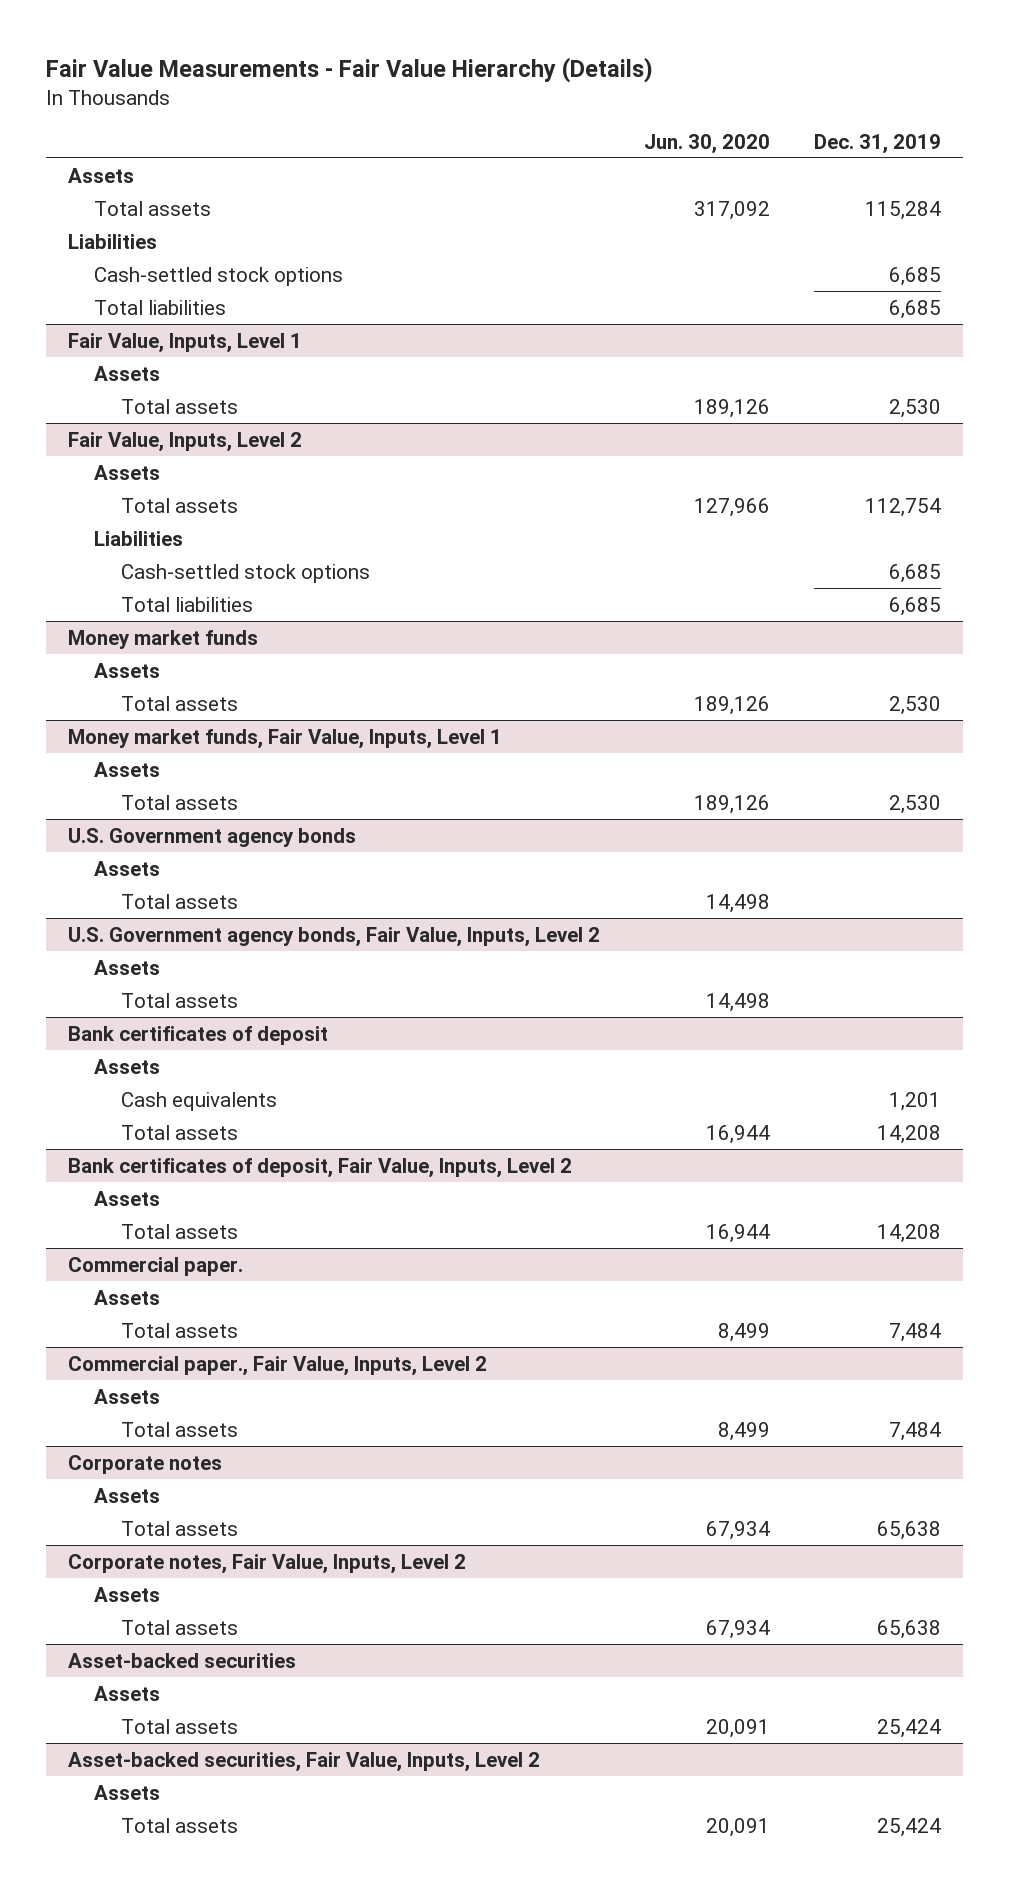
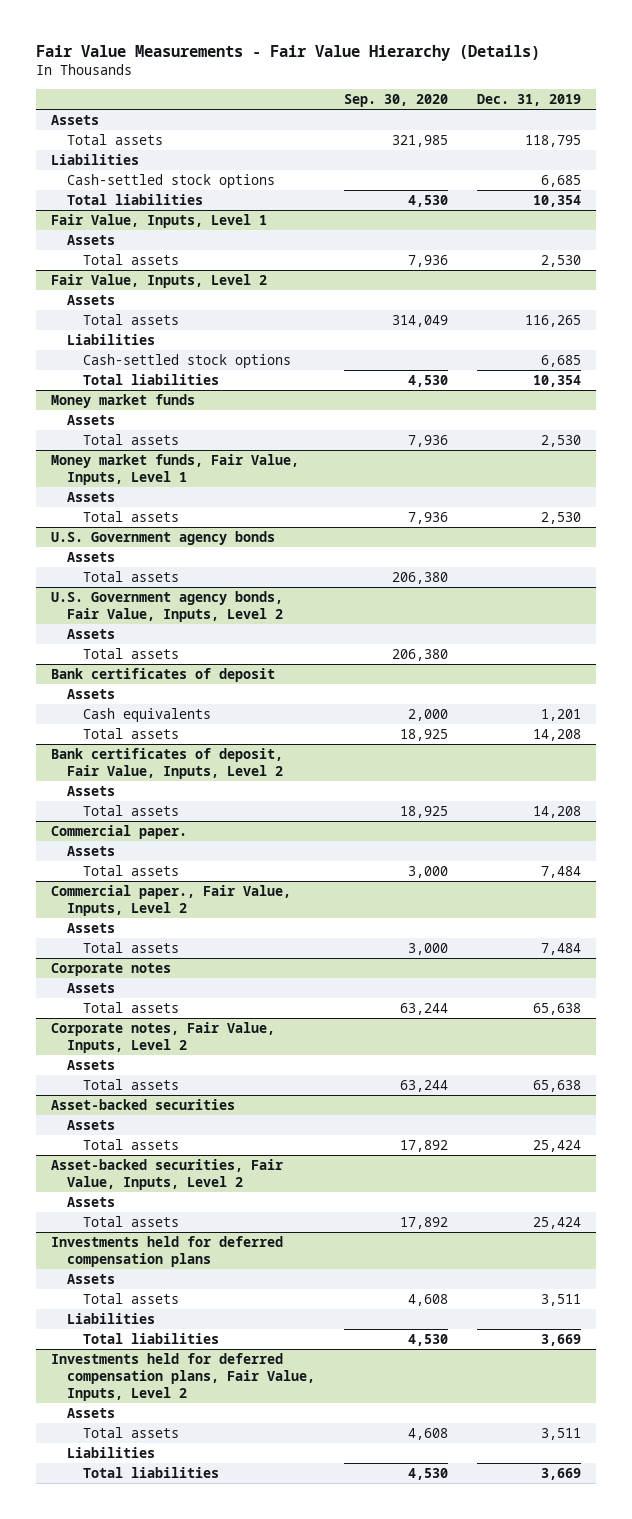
[644,133,771,154] Jun. 30, 2020 -> none
none -> [344,93,449,107] Sep. 30, 2020
[865,200,942,220] 115,284 -> [525,135,582,148] 118,795
[889,299,942,319] 6,685 -> [533,195,582,208] 10,354
[865,497,942,517] 112,754 -> [525,315,582,328] 116,265
[889,596,942,616] 6,685 -> [533,375,582,388] 10,354
none -> [50,1236,283,1267] Investments held for deferred compensation plans
none -> [66,1274,115,1285] Assets
none -> [82,1293,179,1305] Total assets
none -> [66,1313,155,1325] Liabilities
none -> [82,1333,219,1345] Total liabilities
none -> [50,1353,315,1401] Investments held for deferred compensation plans, Fair Value, Inputs, Level 2
none -> [66,1408,115,1419] Assets
none -> [82,1427,179,1439] Total assets
none -> [66,1447,155,1459] Liabilities
none -> [82,1467,219,1479] Total liabilities

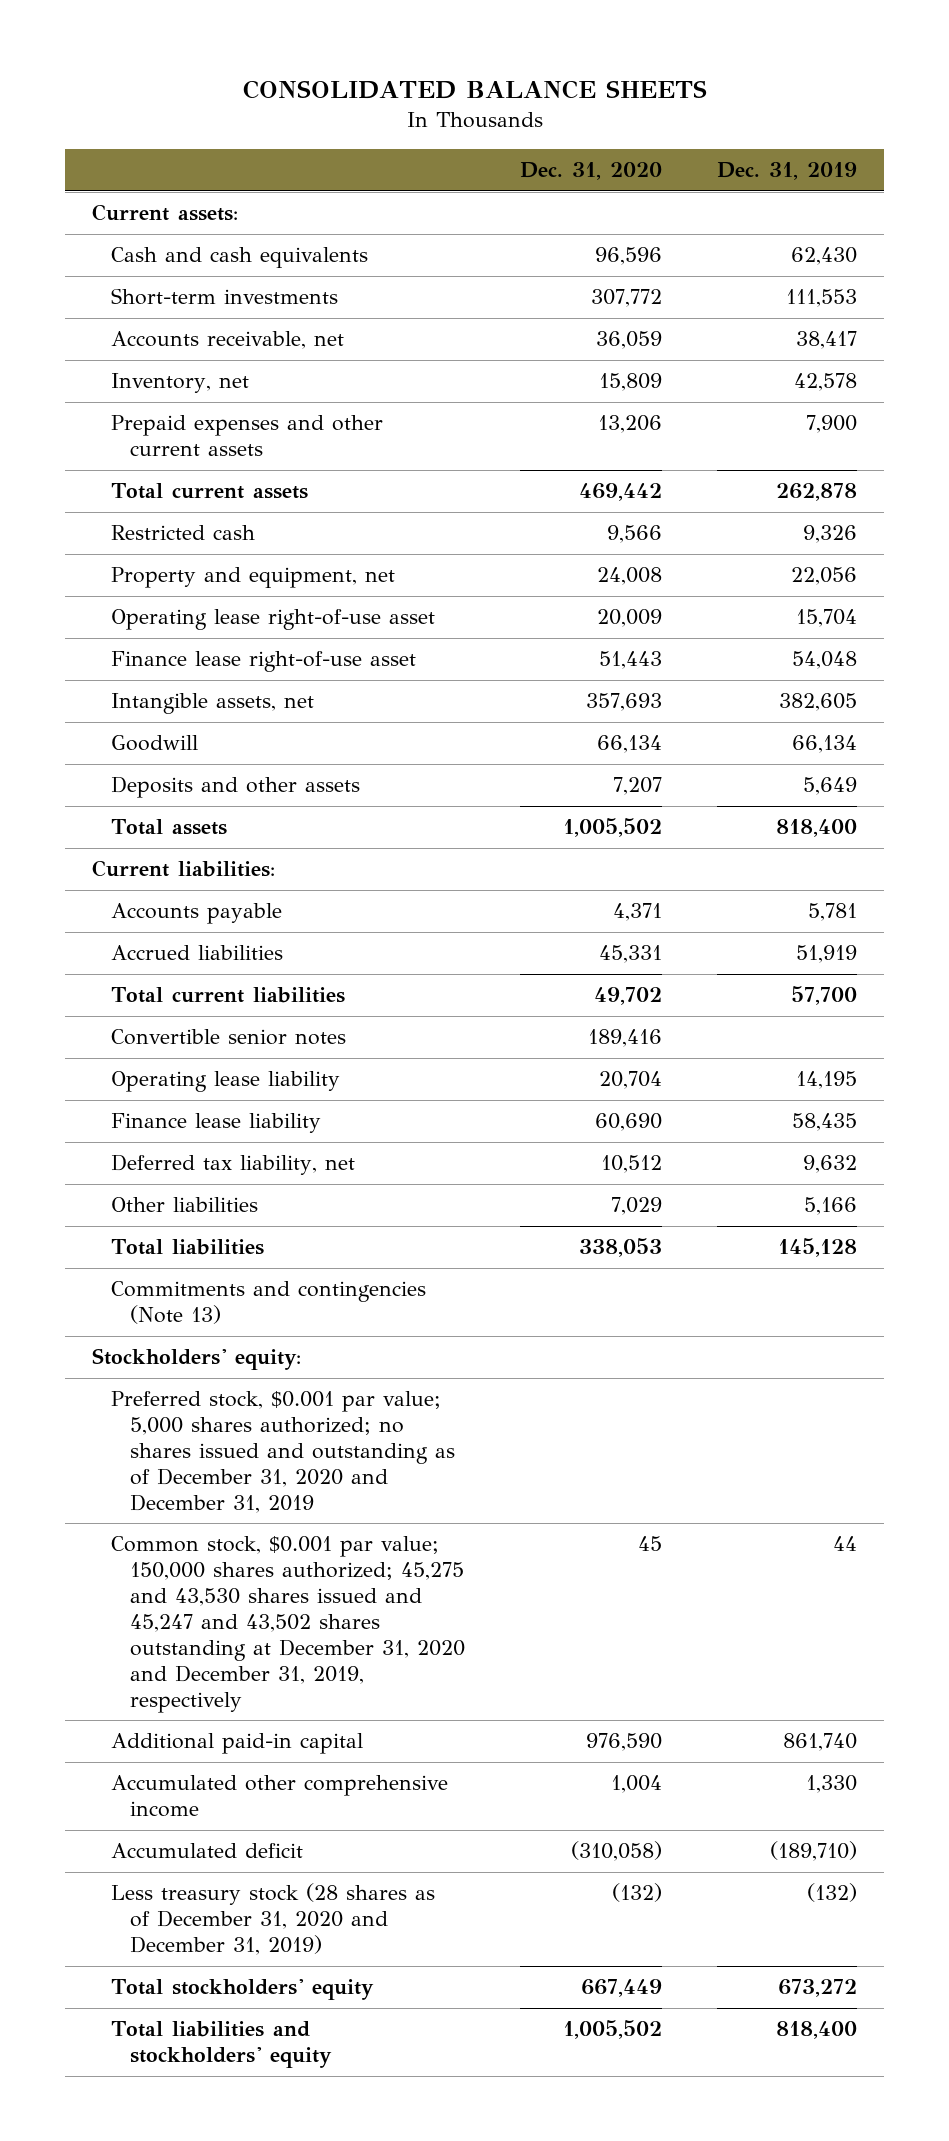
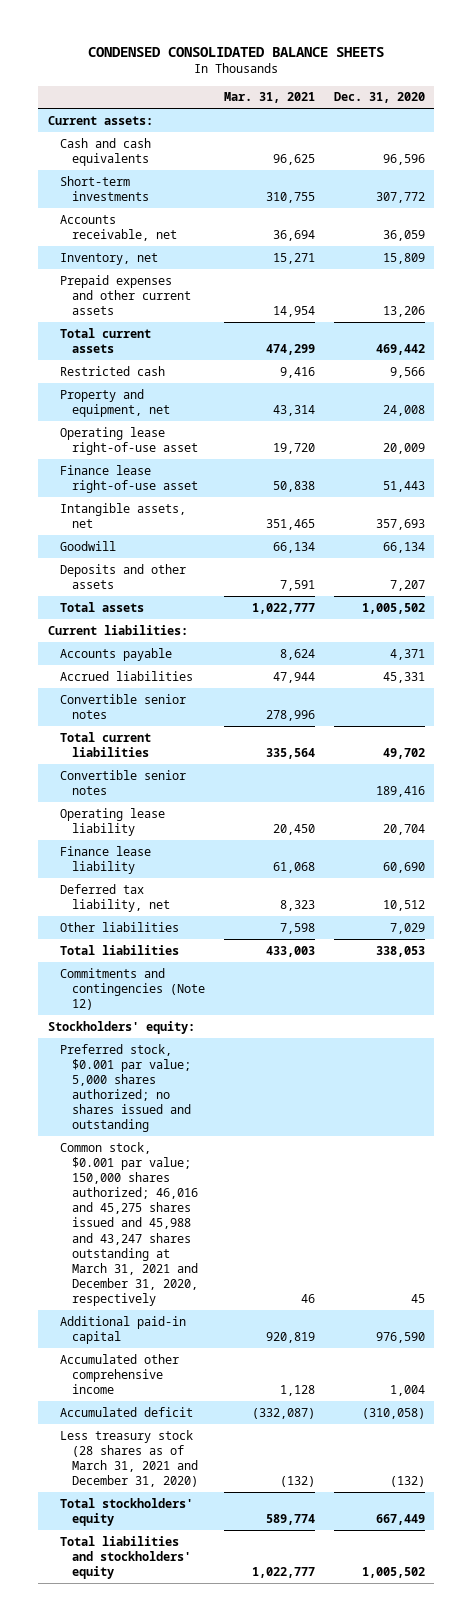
[242,80,707,100] CONSOLIDATED BALANCE SHEETS -> [88,46,385,57] CONDENSED CONSOLIDATED BALANCE SHEETS
[717,162,858,181] Dec. 31, 2019 -> none
none -> [223,92,315,104] Mar. 31, 2021
none -> [59,693,186,719] Convertible senior notes
[111,1281,427,1325] Commitments and contingencies (Note 13) -> [59,967,205,1011] Commitments and contingencies (Note 12)
[111,1391,456,1513] Preferred stock, $0.001 par value; 5,000 shares authorized; no shares issued and outstanding as of December 31, 2020 and December 31, 2019 -> [59,1043,191,1133] Preferred stock, $0.001 par value; 5,000 shares authorized; no shares issued and outstanding
[111,1536,466,1713] Common stock, $0.001 par value; 150,000 shares authorized; 45,275 and 43,530 shares issued and 45,247 and 43,502 shares outstanding at December 31, 2020 and December 31, 2019, respectively -> [59,1141,198,1307] Common stock, $0.001 par value; 150,000 shares authorized; 46,016 and 45,275 shares issued and 45,988 and 43,247 shares outstanding at March 31, 2021 and December 31, 2020, respectively
[111,1883,436,1956] Less treasury stock (28 shares as of December 31, 2020 and December 31, 2019) -> [59,1429,198,1488] Less treasury stock (28 shares as of March 31, 2021 and December 31, 2020)

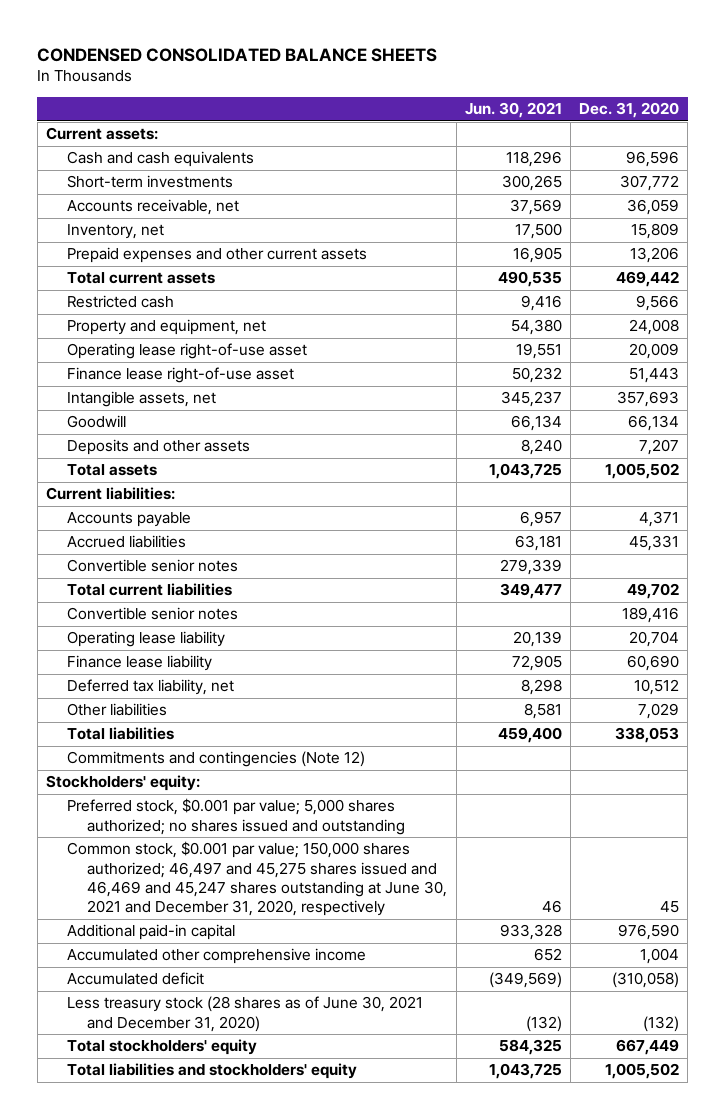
[223,92,315,104] Mar. 31, 2021 -> none
none -> [464,102,562,119] Jun. 30, 2021
[59,1141,198,1307] Common stock, $0.001 par value; 150,000 shares authorized; 46,016 and 45,275 shares issued and 45,988 and 43,247 shares outstanding at March 31, 2021 and December 31, 2020, respectively -> [66,841,448,916] Common stock, $0.001 par value; 150,000 shares authorized; 46,497 and 45,275 shares issued and 46,469 and 45,247 shares outstanding at June 30, 2021 and December 31, 2020, respectively
[59,1429,198,1488] Less treasury stock (28 shares as of March 31, 2021 and December 31, 2020) -> [66,996,423,1032] Less treasury stock (28 shares as of June 30, 2021 and December 31, 2020)

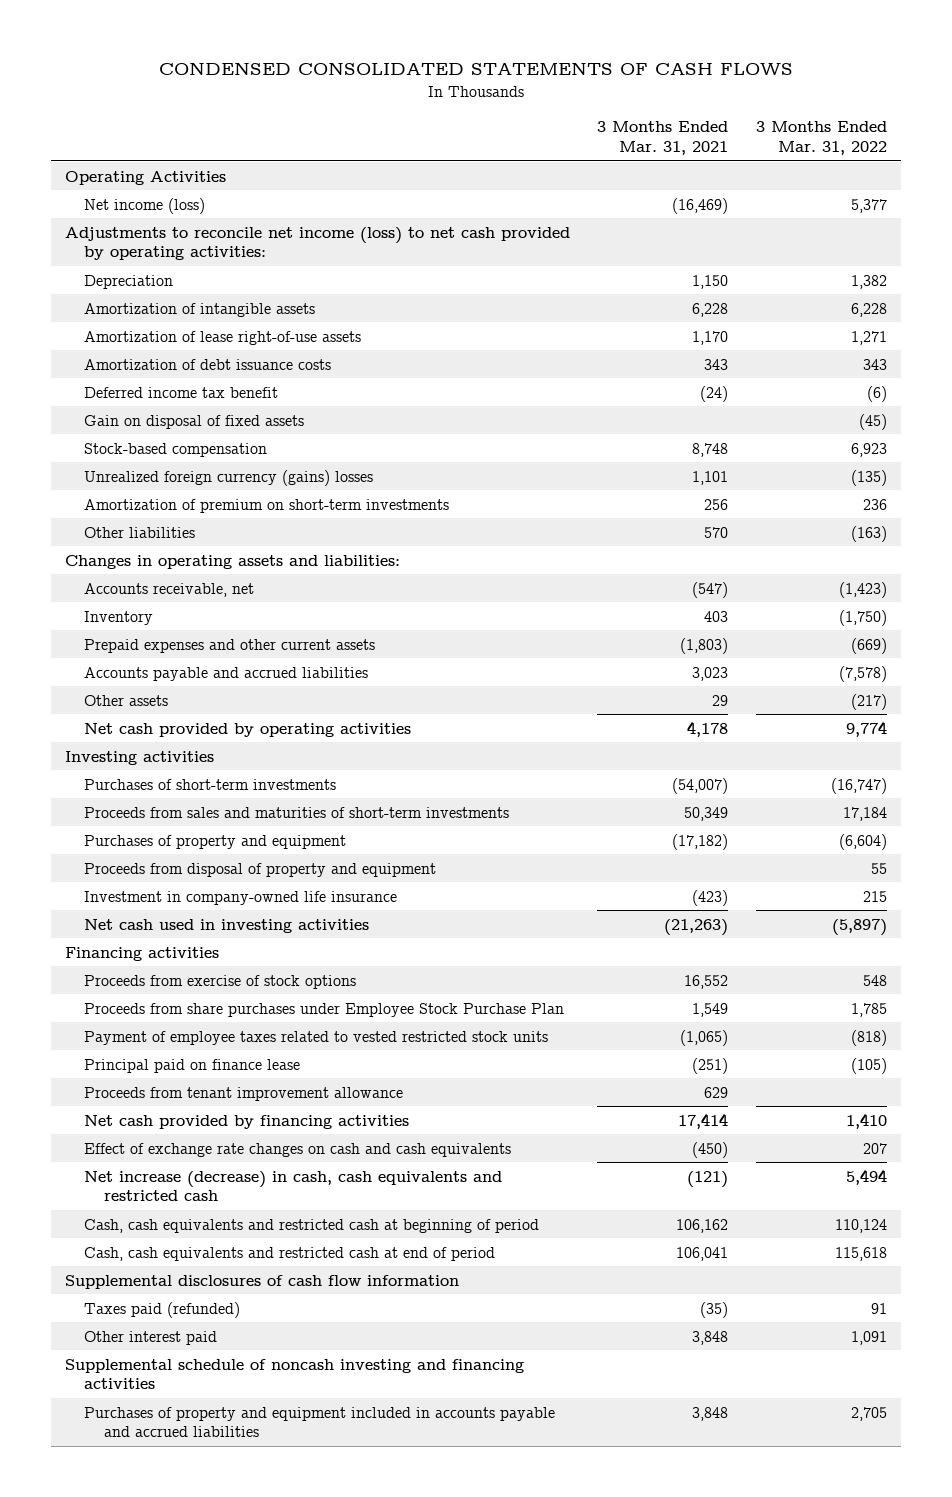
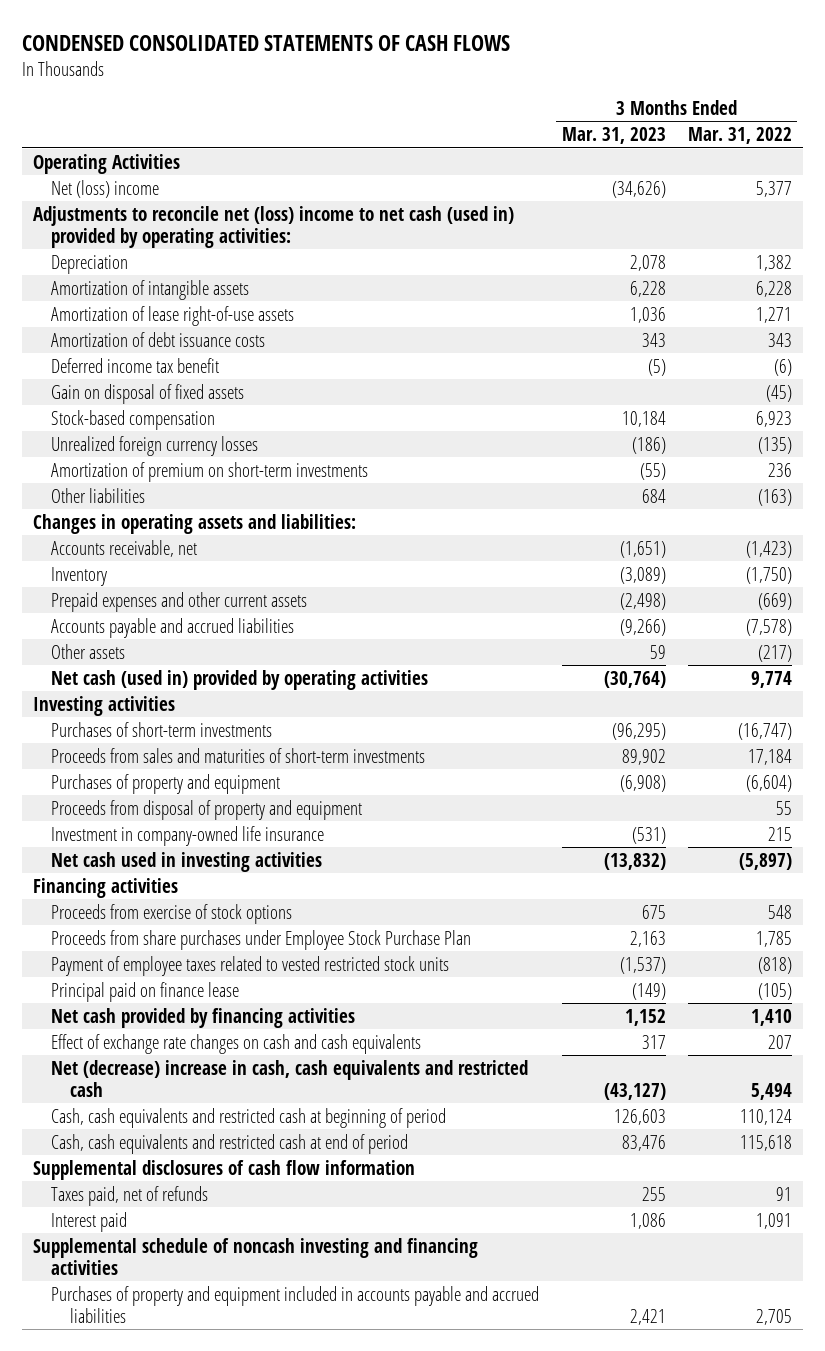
[597,121,729,156] 3 Months Ended Mar. 31, 2021 -> none
none -> [561,127,666,145] Mar. 31, 2023
[84,197,206,214] Net income (loss) -> [51,179,160,198] Net (loss) income
[64,226,570,261] Adjustments to reconcile net income (loss) to net cash provided by operating activities: -> [33,205,515,248] Adjustments to reconcile net (loss) income to net cash (used in) provided by operating activities:
[84,469,374,486] Unrealized foreign currency (gains) losses -> [51,435,259,456] Unrealized foreign currency losses
[84,722,412,737] Net cash provided by operating activities -> [51,669,429,690] Net cash (used in) provided by operating activities
[84,1086,404,1101] Proceeds from tenant improvement allowance -> none
[84,1170,503,1202] Net increase (decrease) in cash, cash equivalents and restricted cash -> [51,1059,529,1097] Net (decrease) increase in cash, cash equivalents and restricted cash
[84,1301,241,1318] Taxes paid (refunded) -> [51,1185,209,1206] Taxes paid, net of refunds
[84,1330,218,1345] Other interest paid -> [51,1211,128,1232] Interest paid

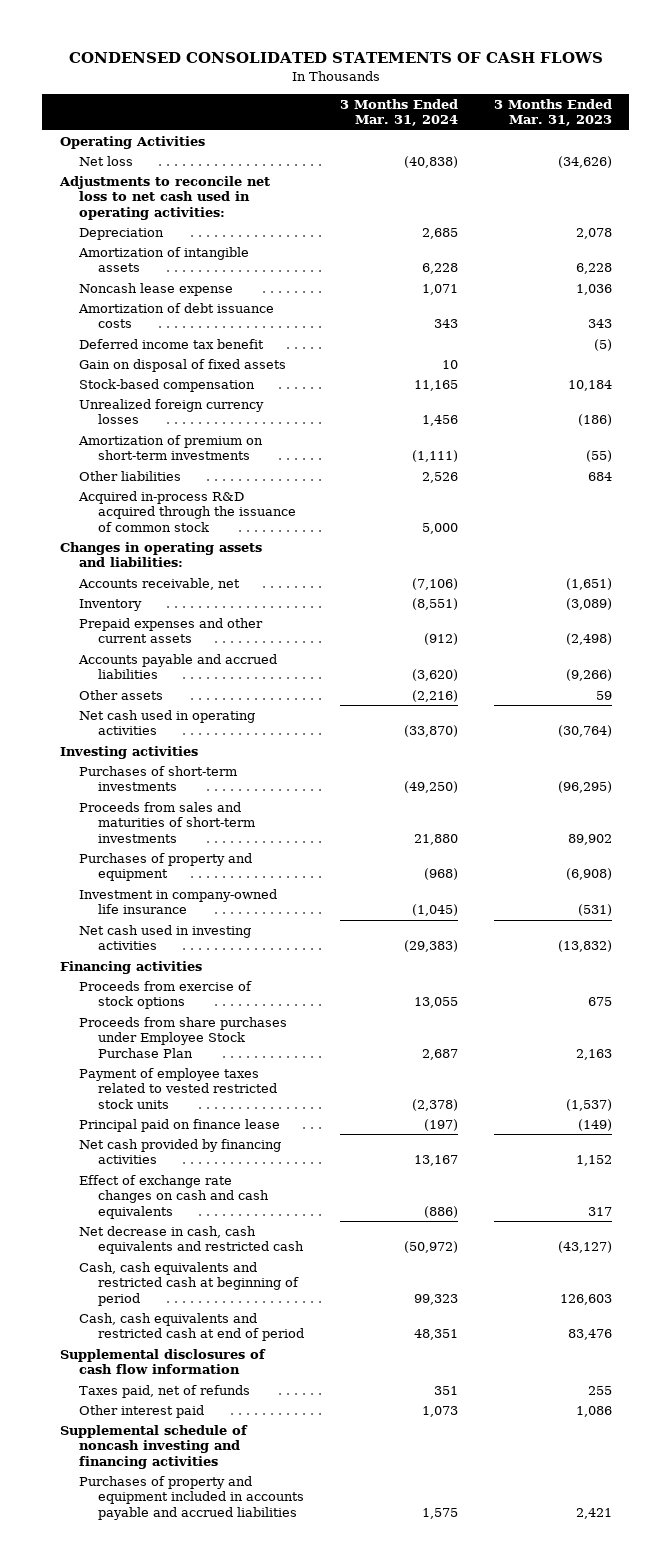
[687,127,792,145] Mar. 31, 2022 -> none
none -> [339,98,458,127] 3 Months Ended Mar. 31, 2024
[51,179,160,198] Net (loss) income -> [79,155,134,166] Net loss
[33,205,515,248] Adjustments to reconcile net (loss) income to net cash (used in) provided by operating activities: -> [59,175,271,220] Adjustments to reconcile net loss to net cash used in operating activities:
[51,305,295,326] Amortization of lease right-of-use assets -> [79,282,234,296] Noncash lease expense
none -> [78,490,297,532] Acquired in-process R&D acquired through the issuance of common stock
[51,669,429,690] Net cash (used in) provided by operating activities -> [79,709,256,736] Net cash used in operating activities
[51,799,363,820] Proceeds from disposal of property and equipment -> none
[51,1059,529,1097] Net (decrease) increase in cash, cash equivalents and restricted cash -> [79,1225,305,1255] Net decrease in cash, cash equivalents and restricted cash
[51,1211,128,1232] Interest paid -> [79,1404,205,1418] Other interest paid

